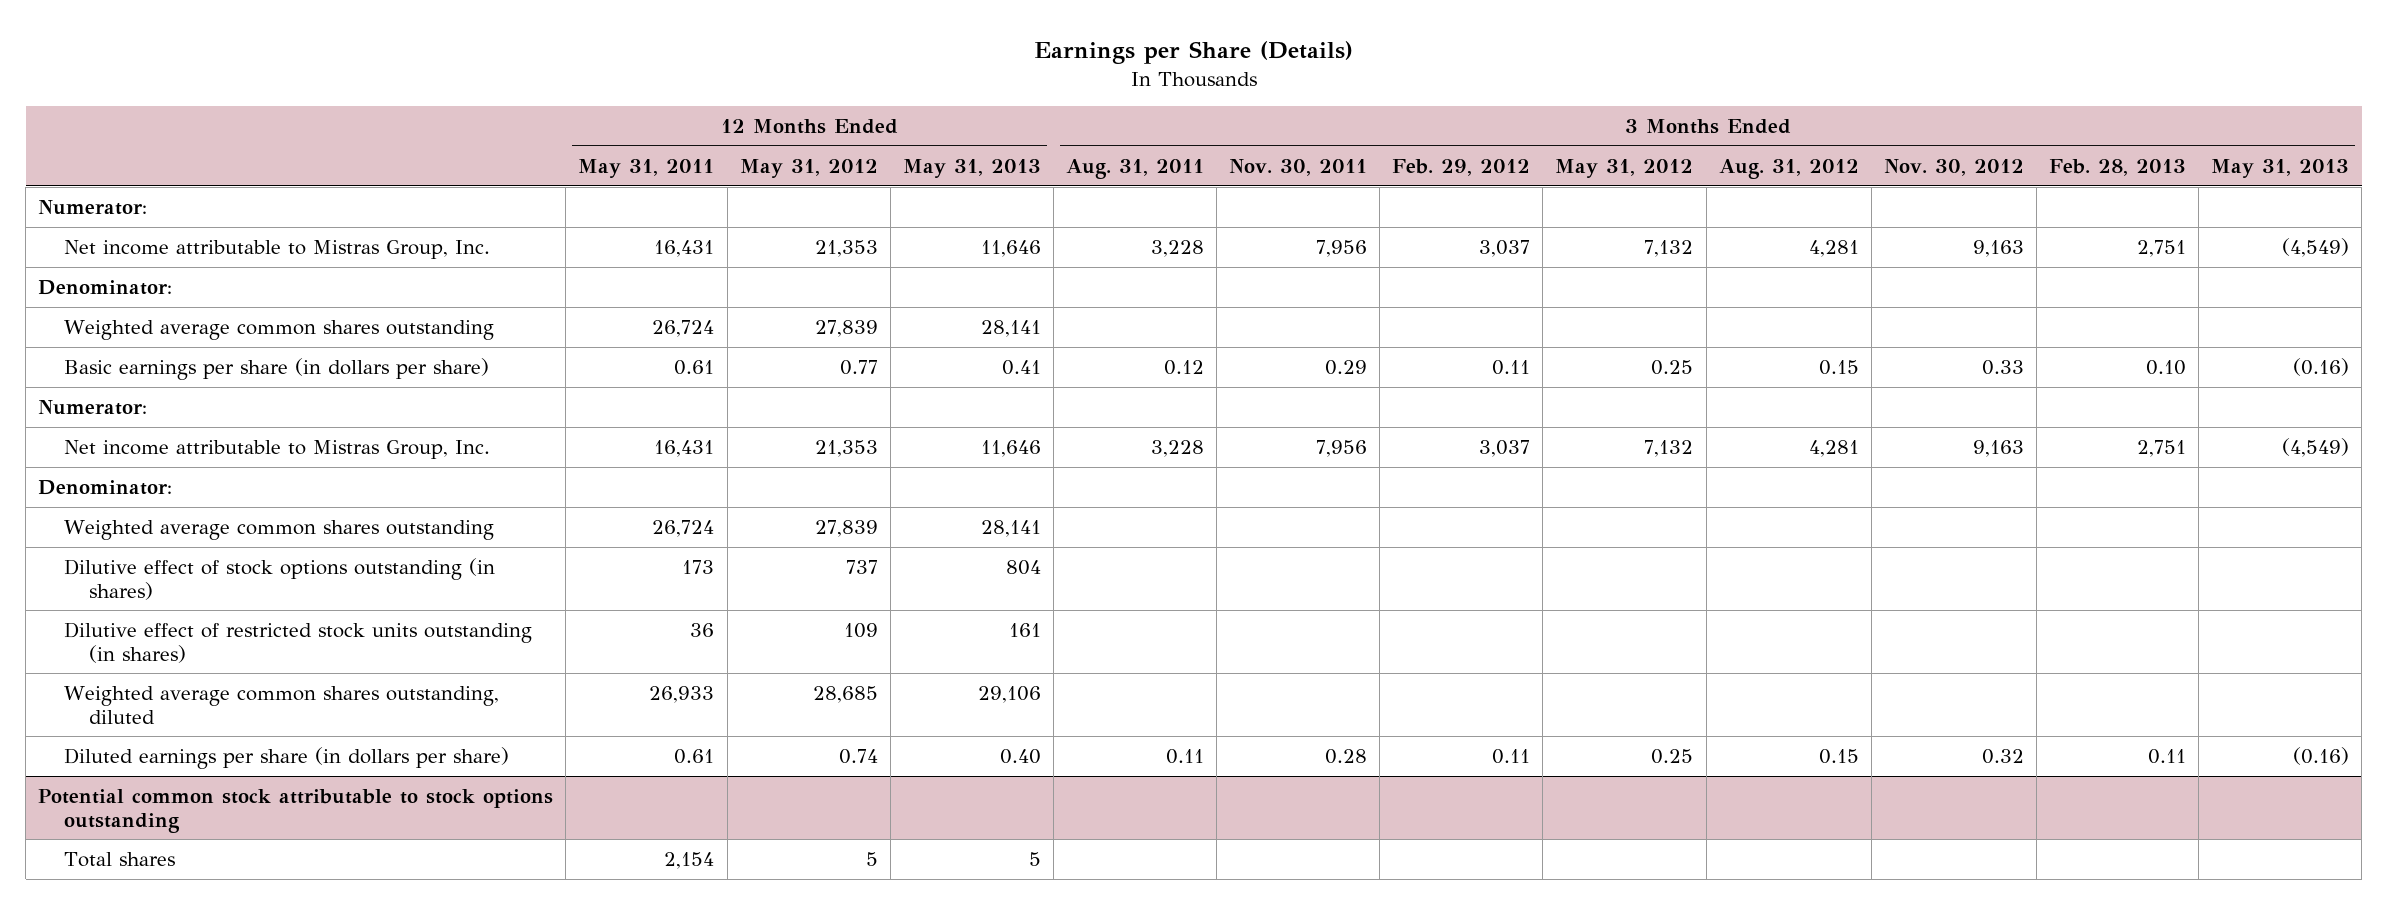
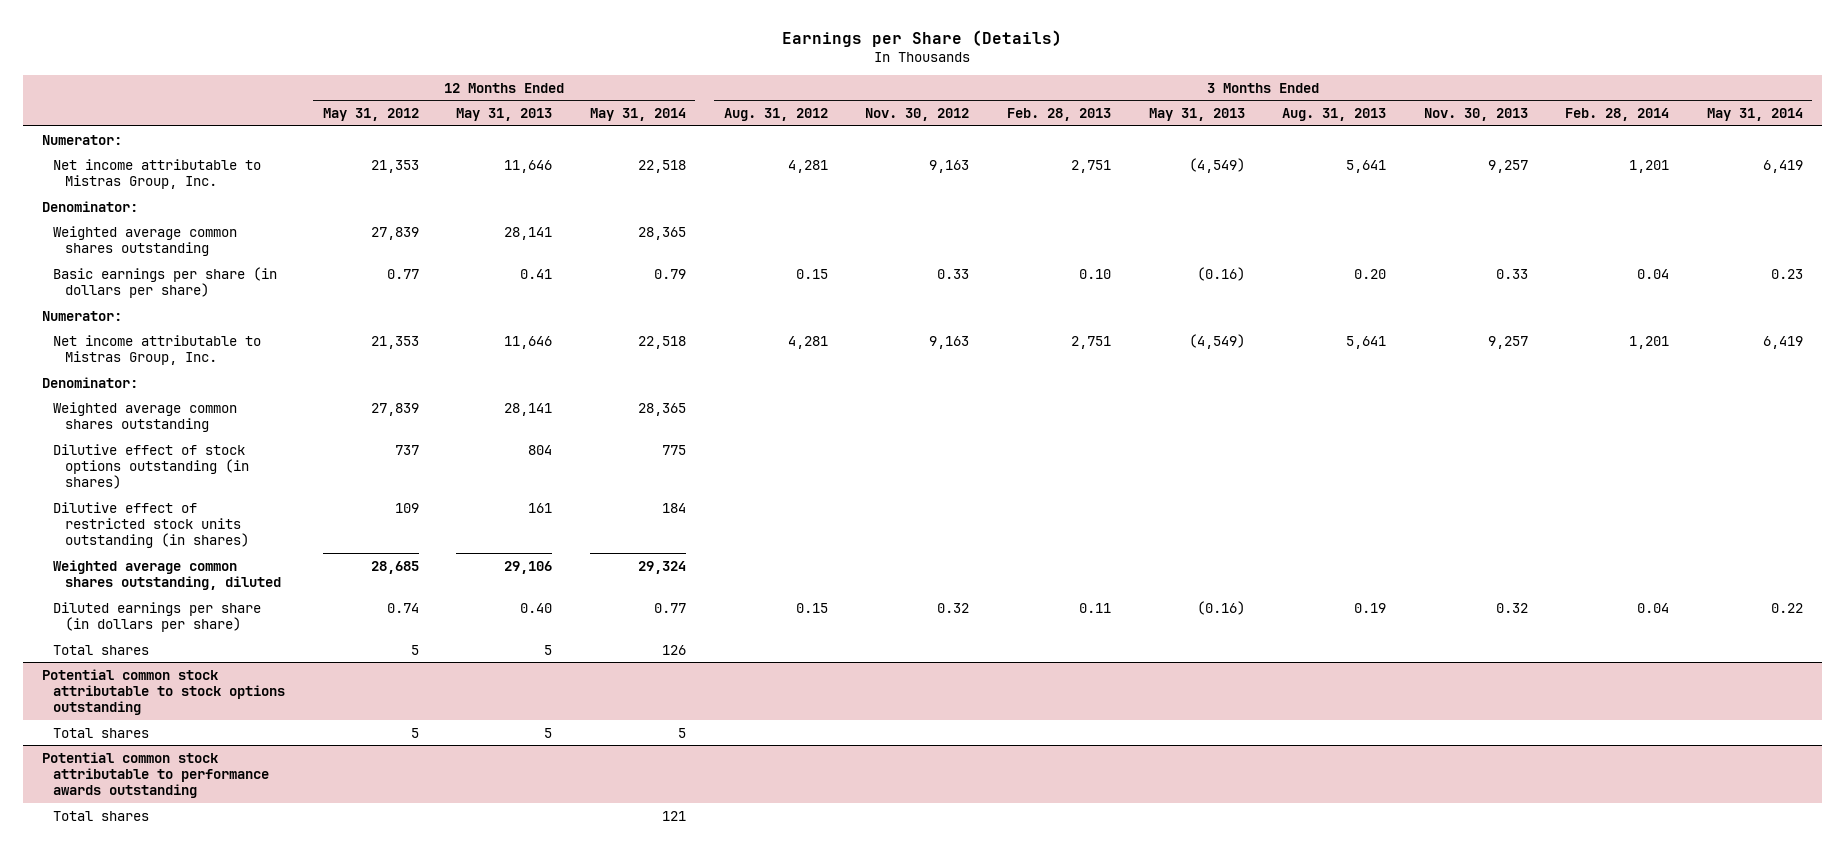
[578,158,715,178] May 31, 2011 -> none
[1065,158,1204,179] Aug. 31, 2011 -> none
[1229,158,1368,176] Nov. 30, 2011 -> none
[1392,158,1531,176] Feb. 29, 2012 -> none
[1555,158,1694,178] May 31, 2012 -> none
none -> [590,108,687,122] May 31, 2014
none -> [1282,108,1387,122] Aug. 31, 2013
none -> [1423,108,1528,122] Nov. 30, 2013
none -> [1565,108,1670,122] Feb. 28, 2014
none -> [1707,108,1804,122] May 31, 2014
none -> [53,644,150,655] Total shares
none -> [41,751,270,799] Potential common stock attributable to performance awards outstanding
none -> [53,810,150,821] Total shares

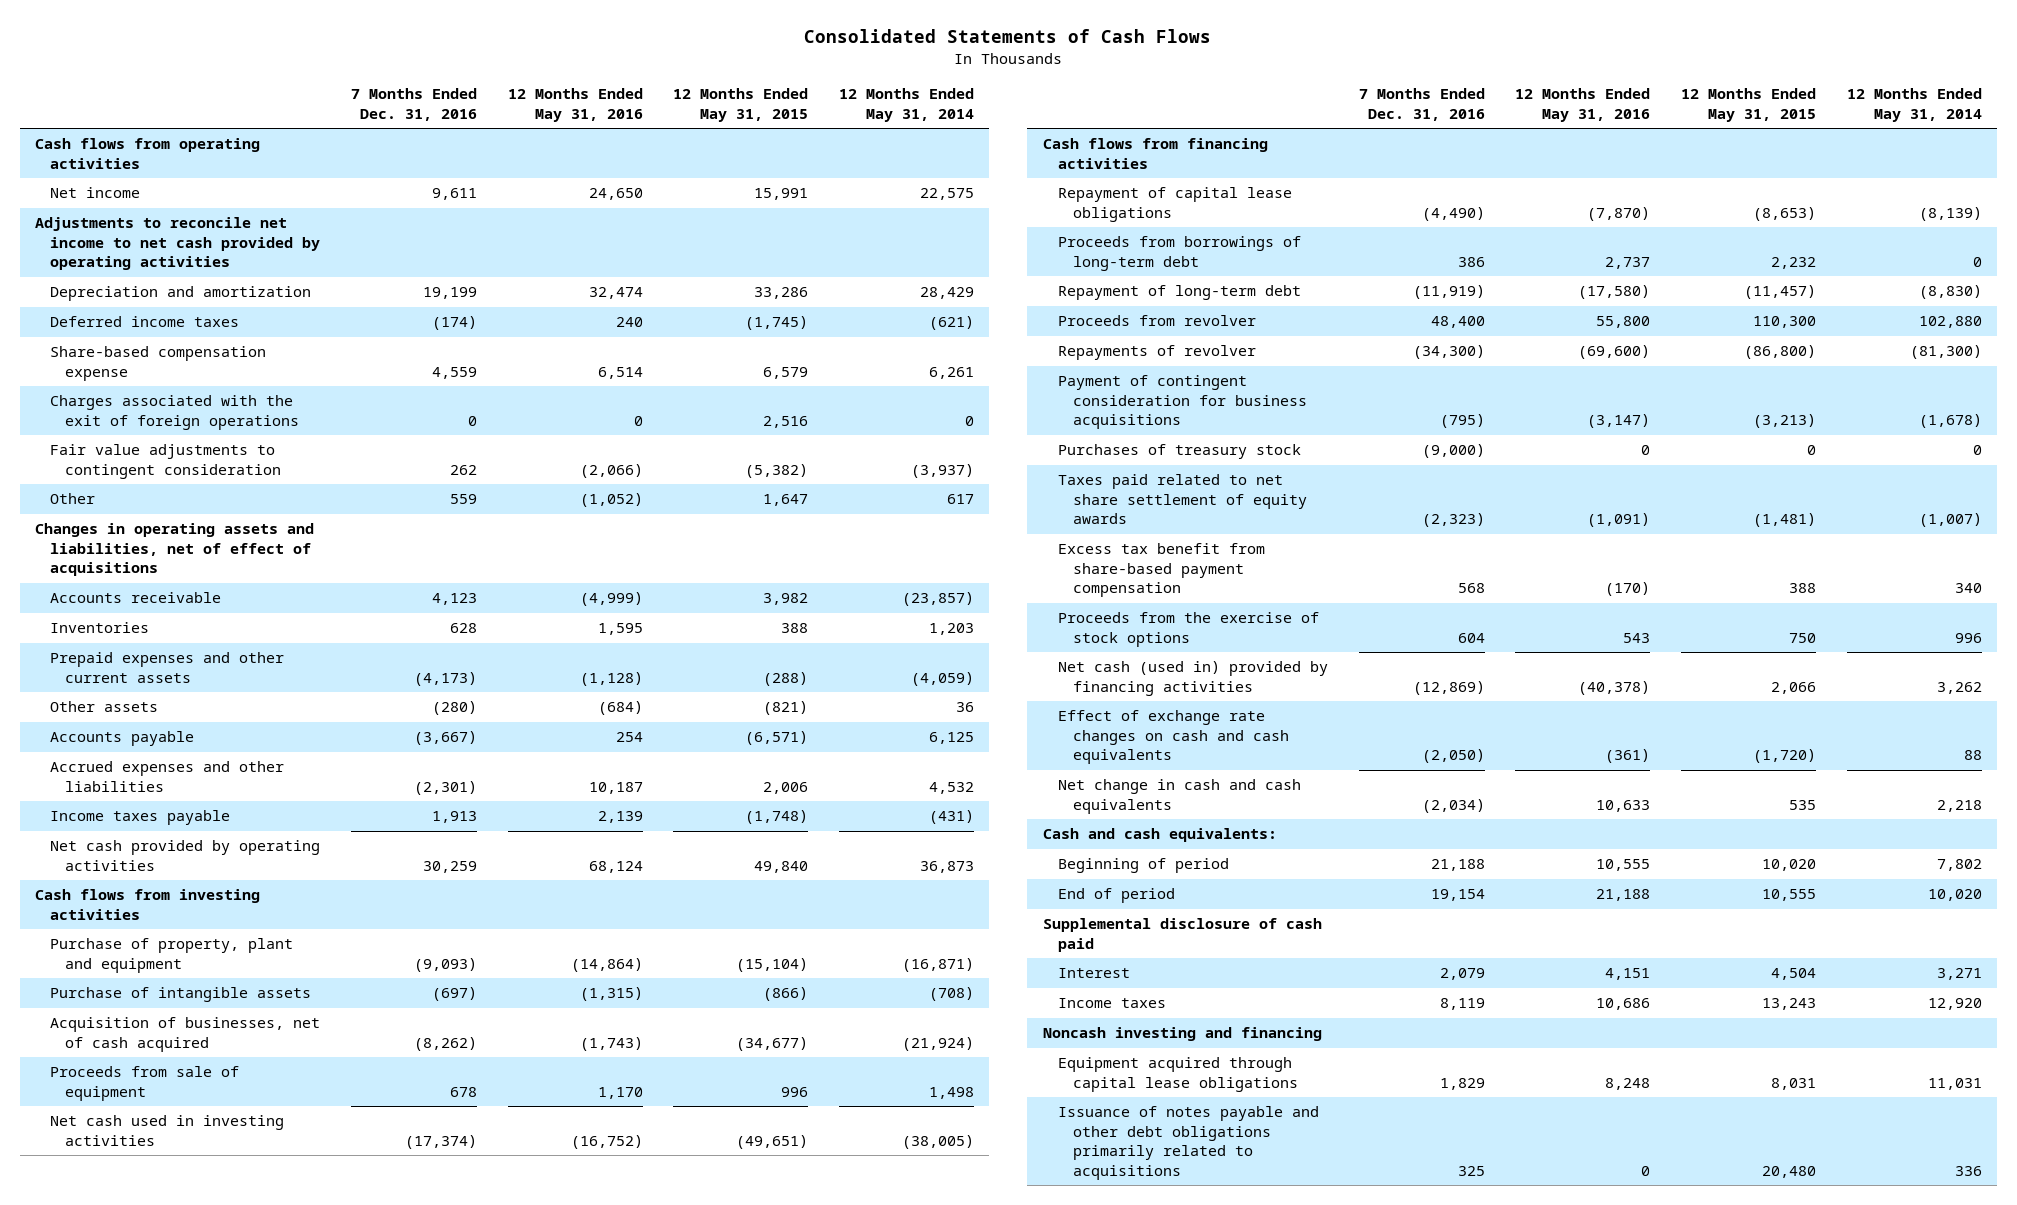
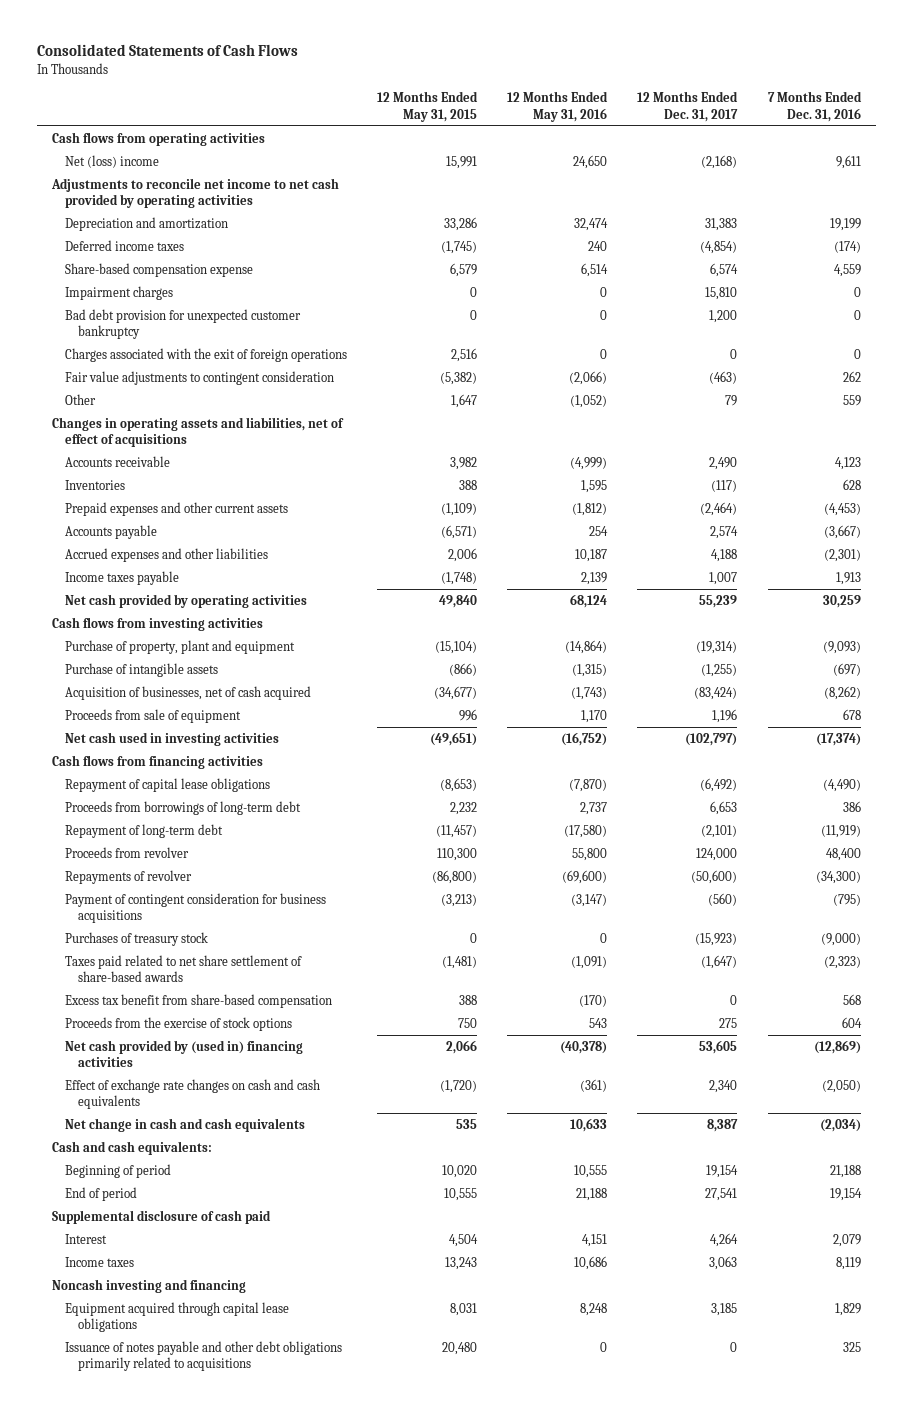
[839,88,975,122] 12 Months Ended May 31, 2014 -> none
none -> [637,91,739,122] 12 Months Ended Dec. 31, 2017
[49,187,140,199] Net income -> [65,154,160,168] Net (loss) income
none -> [65,285,174,300] Impairment charges
none -> [65,308,302,340] Bad debt provision for unexpected customer bankruptcy
[49,701,158,713] Other assets -> none
[413,671,477,686] (4,173) -> [823,502,861,516] (4,453)
[579,671,643,686] (1,128) -> [572,502,608,516] (1,812)
[763,671,809,686] (288) -> [441,502,478,516] (1,109)
[1057,474,1307,525] Taxes paid related to net share settlement of equity awards -> [65,954,303,983] Taxes paid related to net share settlement of share-based awards
[1057,543,1265,598] Excess tax benefit from share-based payment compensation -> [65,993,333,1008] Excess tax benefit from share-based compensation
[1057,661,1328,696] Net cash (used in) provided by financing activities -> [65,1039,304,1068] Net cash provided by (used in) financing activities

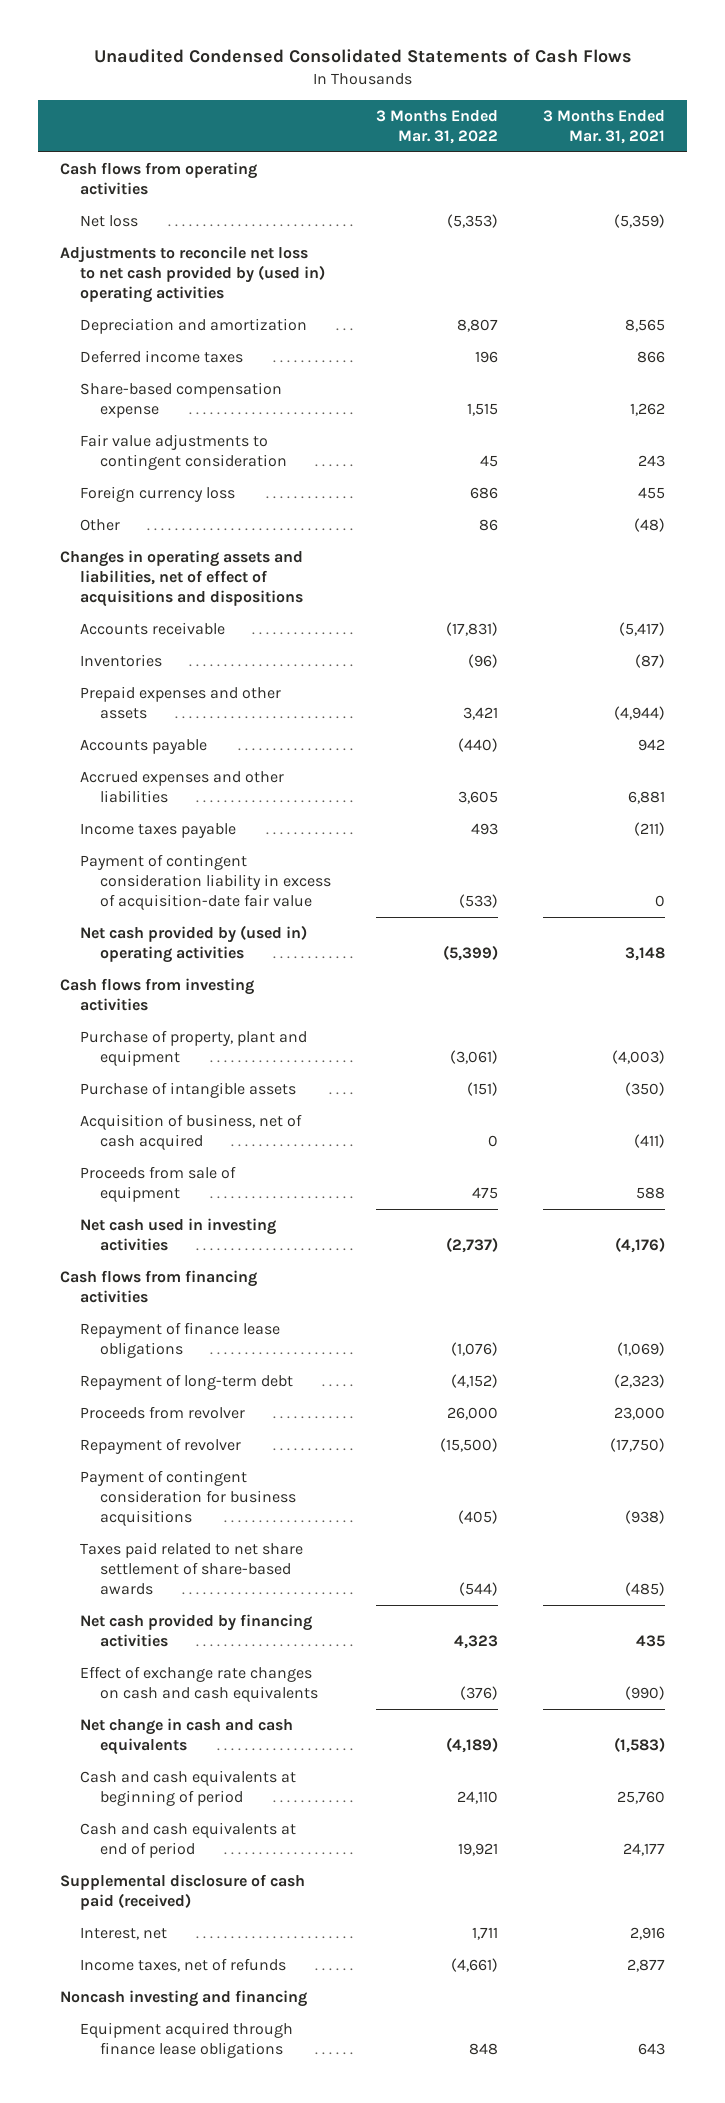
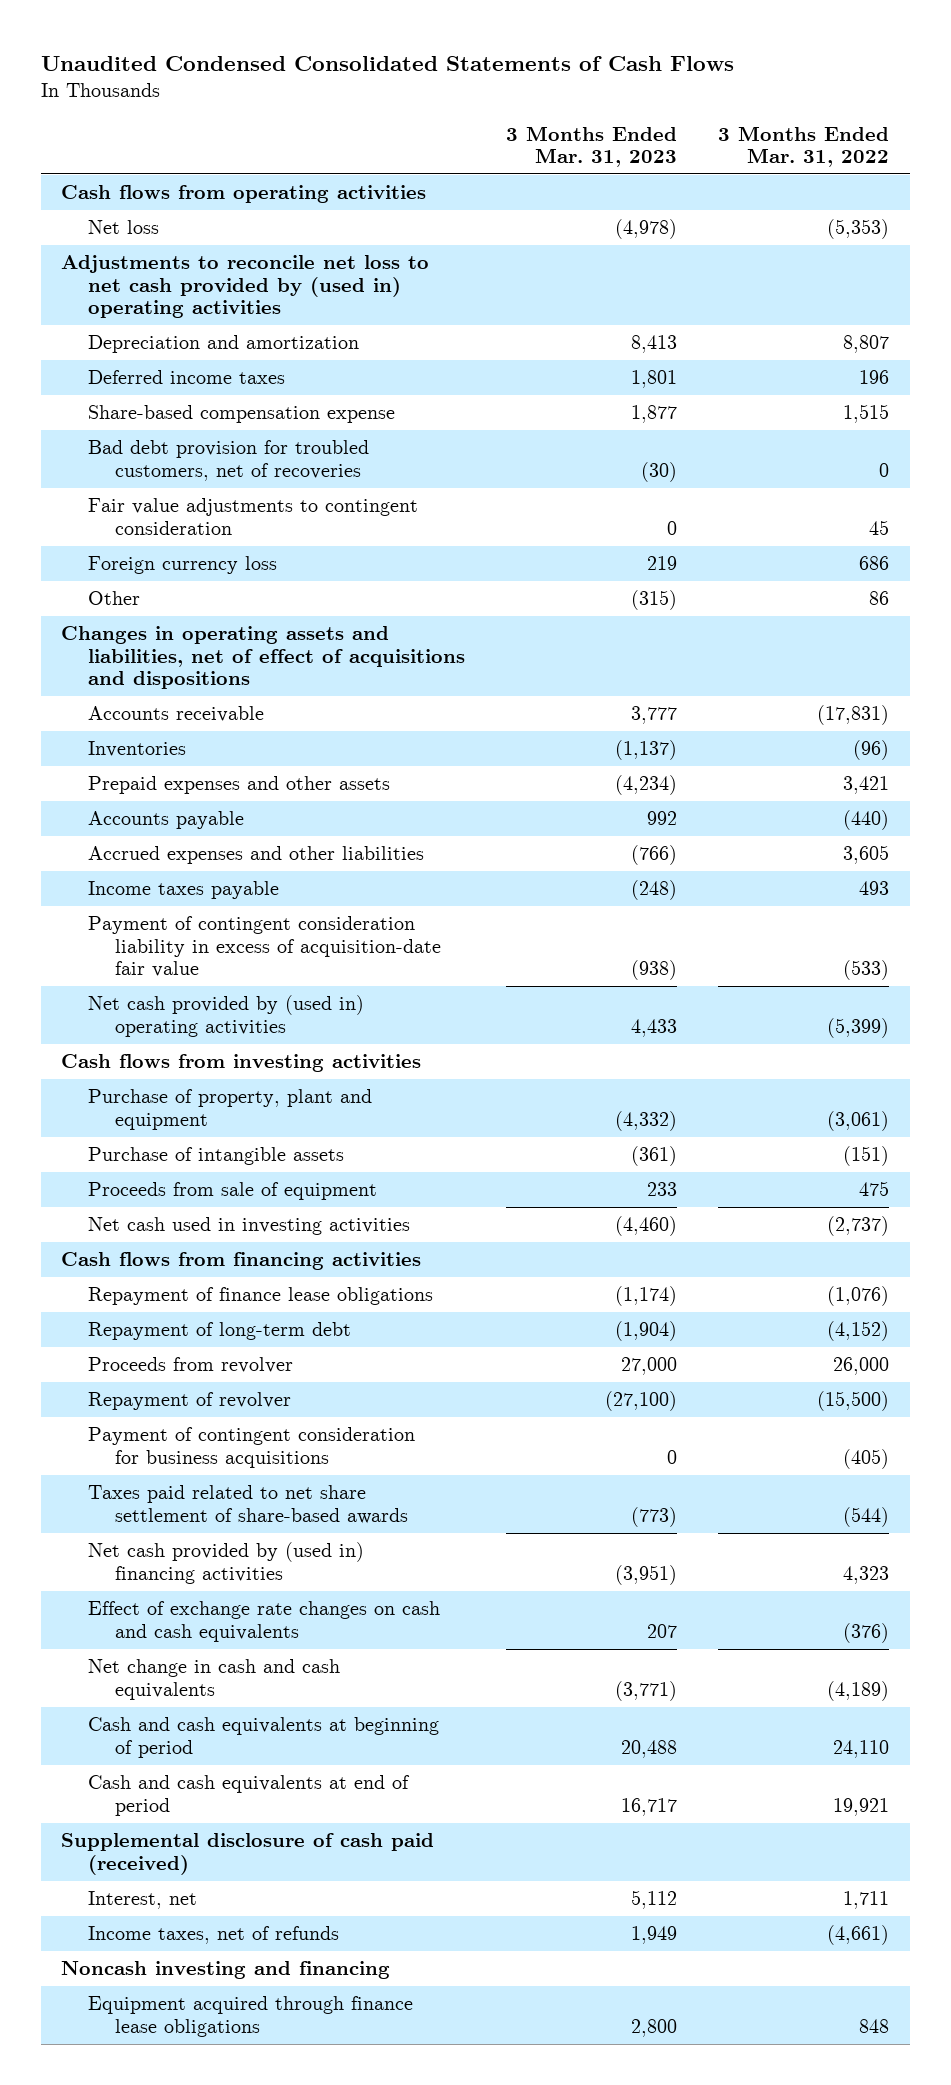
[542,109,665,144] 3 Months Ended Mar. 31, 2021 -> none
none -> [506,125,678,167] 3 Months Ended Mar. 31, 2023
none -> [88,440,370,481] Bad debt provision for troubled customers, net of recoveries
[79,1114,302,1151] Acquisition of business, net of cash acquired -> none
[79,1614,312,1648] Net cash provided by financing activities -> [88,1542,365,1584] Net cash provided by (used in) financing activities

